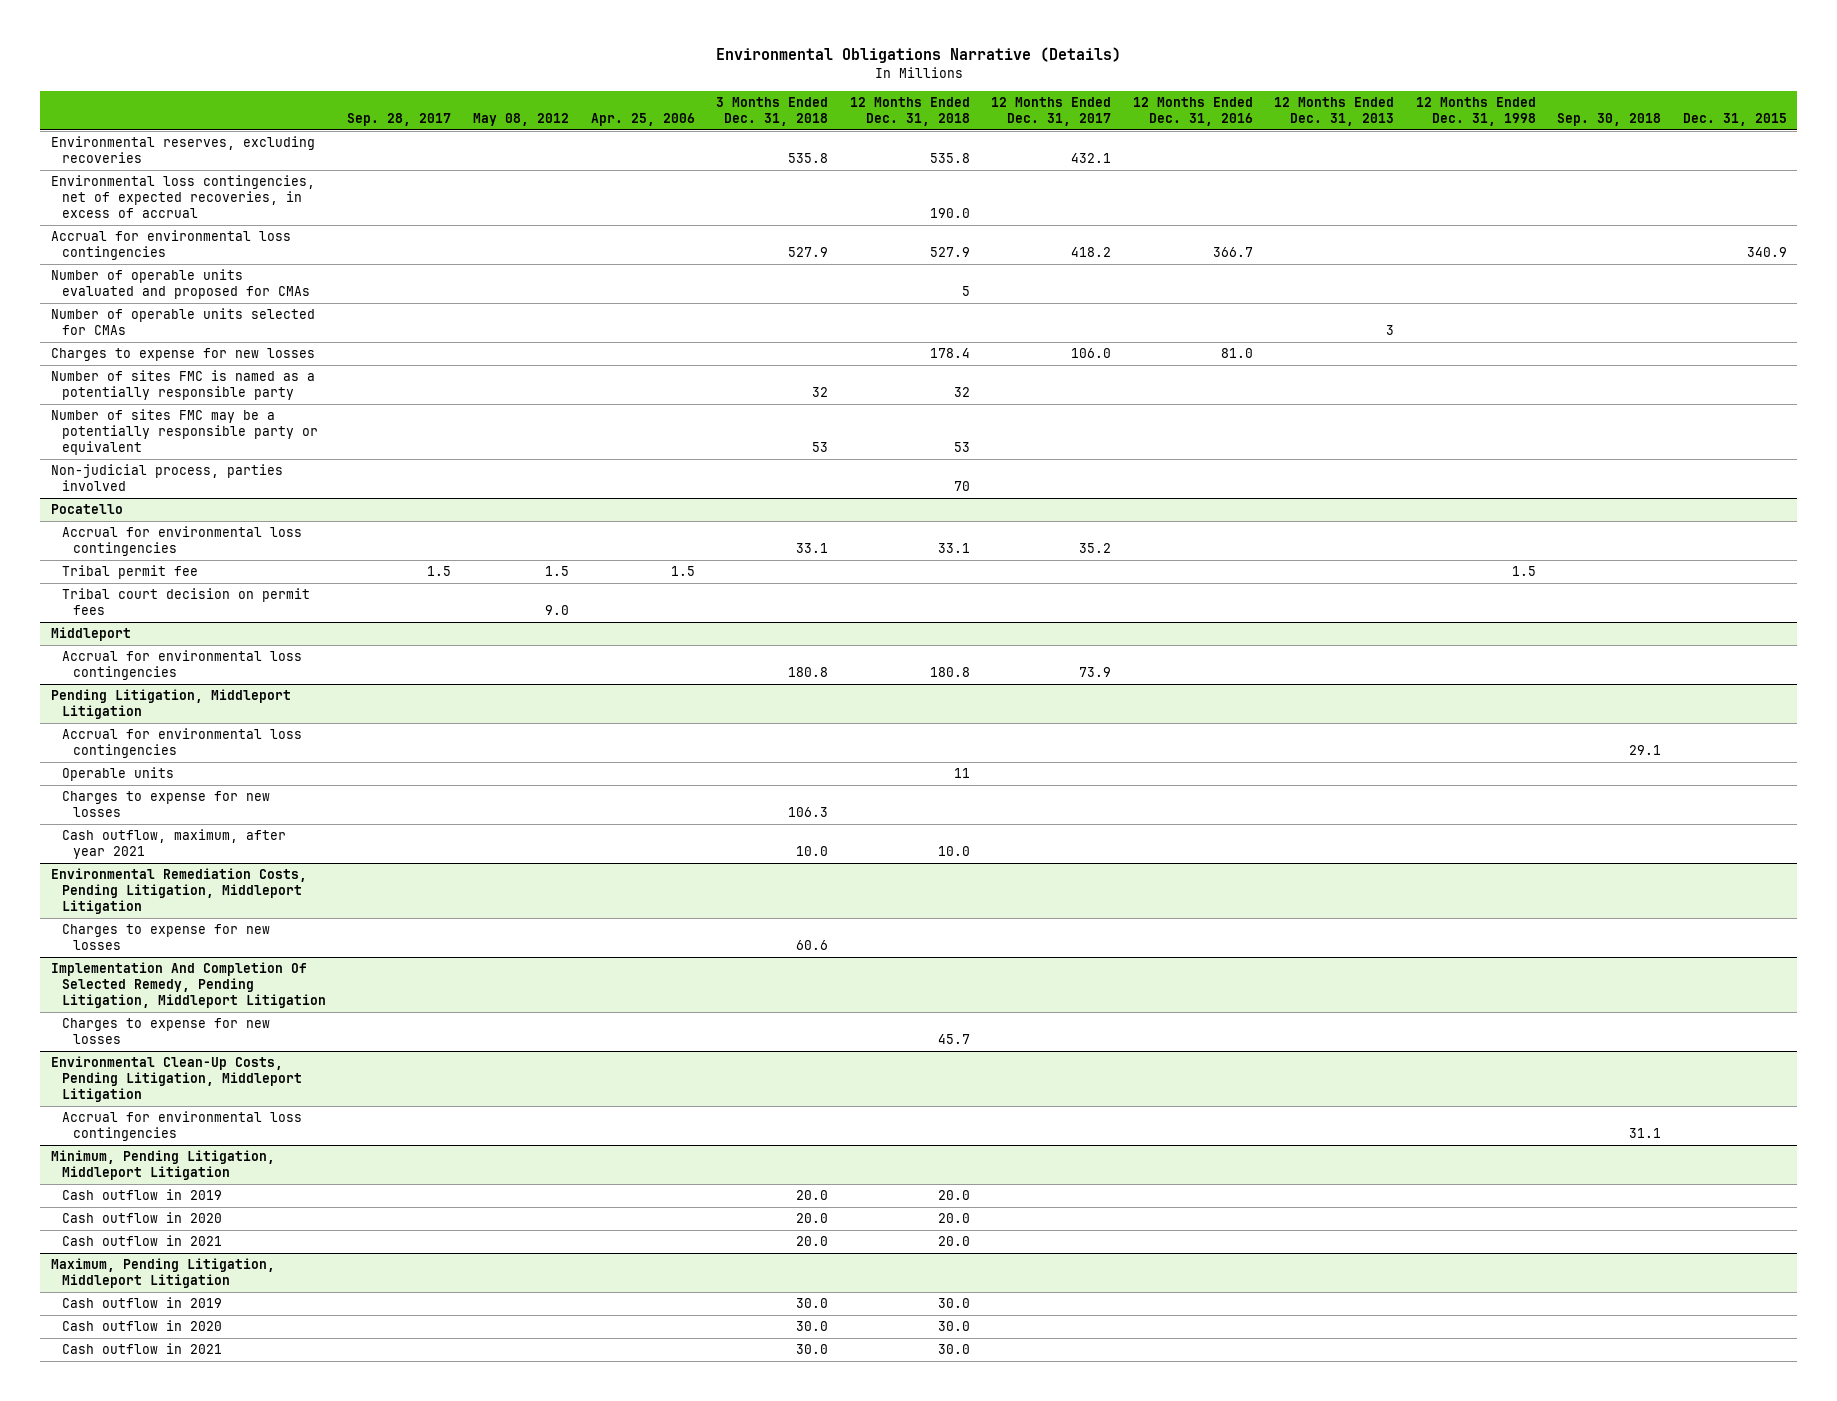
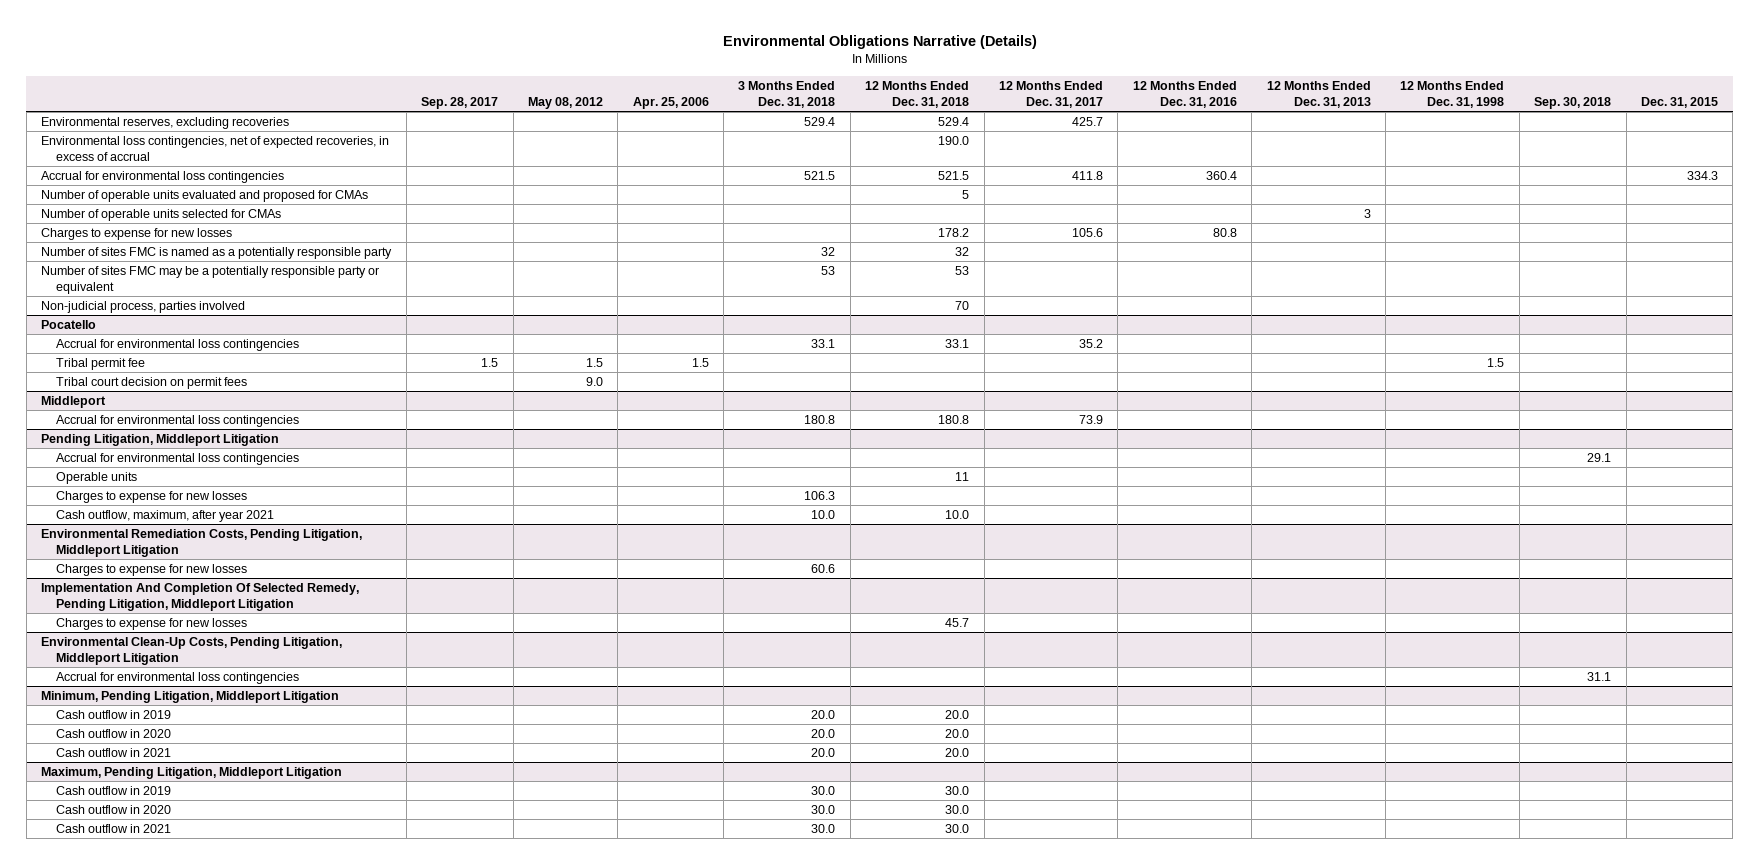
[788,153,829,164] 535.8 -> [804,117,836,127] 529.4
[929,153,970,164] 535.8 -> [938,117,970,127] 529.4
[1071,153,1112,164] 432.1 -> [1072,117,1104,127] 425.7
[788,247,829,258] 527.9 -> [804,171,836,181] 521.5
[929,247,970,258] 527.9 -> [938,171,970,181] 521.5
[1071,247,1112,258] 418.2 -> [1072,171,1104,181] 411.8
[1212,247,1253,258] 366.7 -> [1205,171,1237,181] 360.4
[1746,247,1787,258] 340.9 -> [1686,171,1718,181] 334.3
[929,348,970,359] 178.4 -> [938,228,970,238] 178.2
[1071,348,1112,359] 106.0 -> [1072,228,1104,238] 105.6
[1220,348,1253,359] 81.0 -> [1212,228,1237,238] 80.8

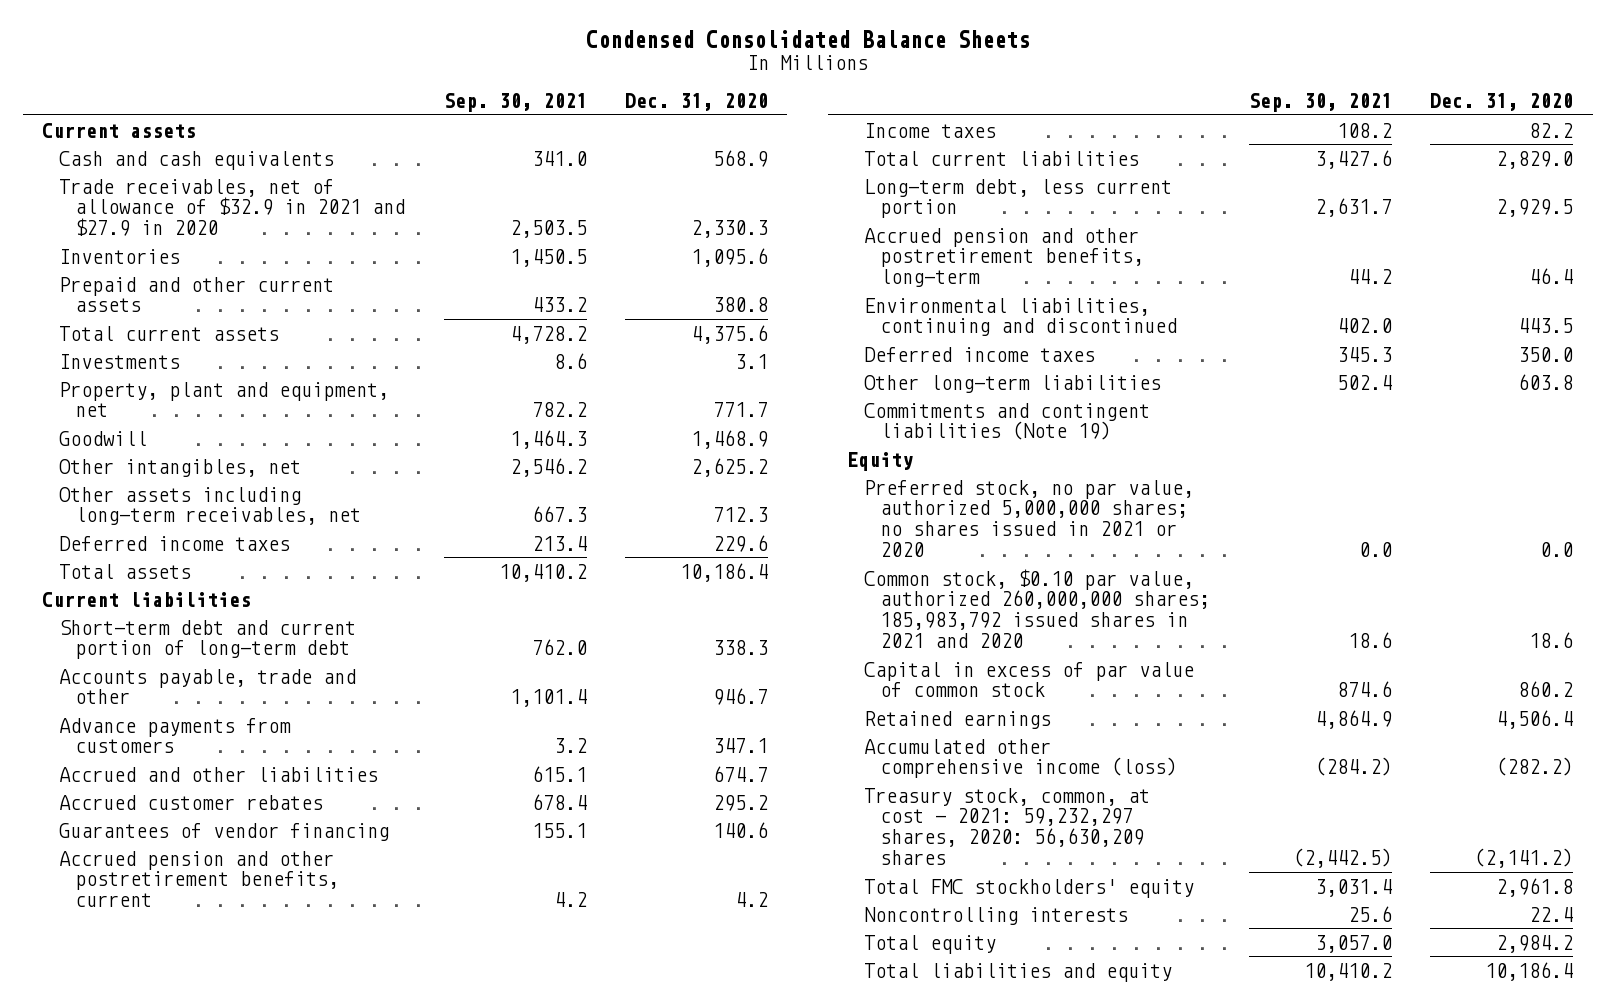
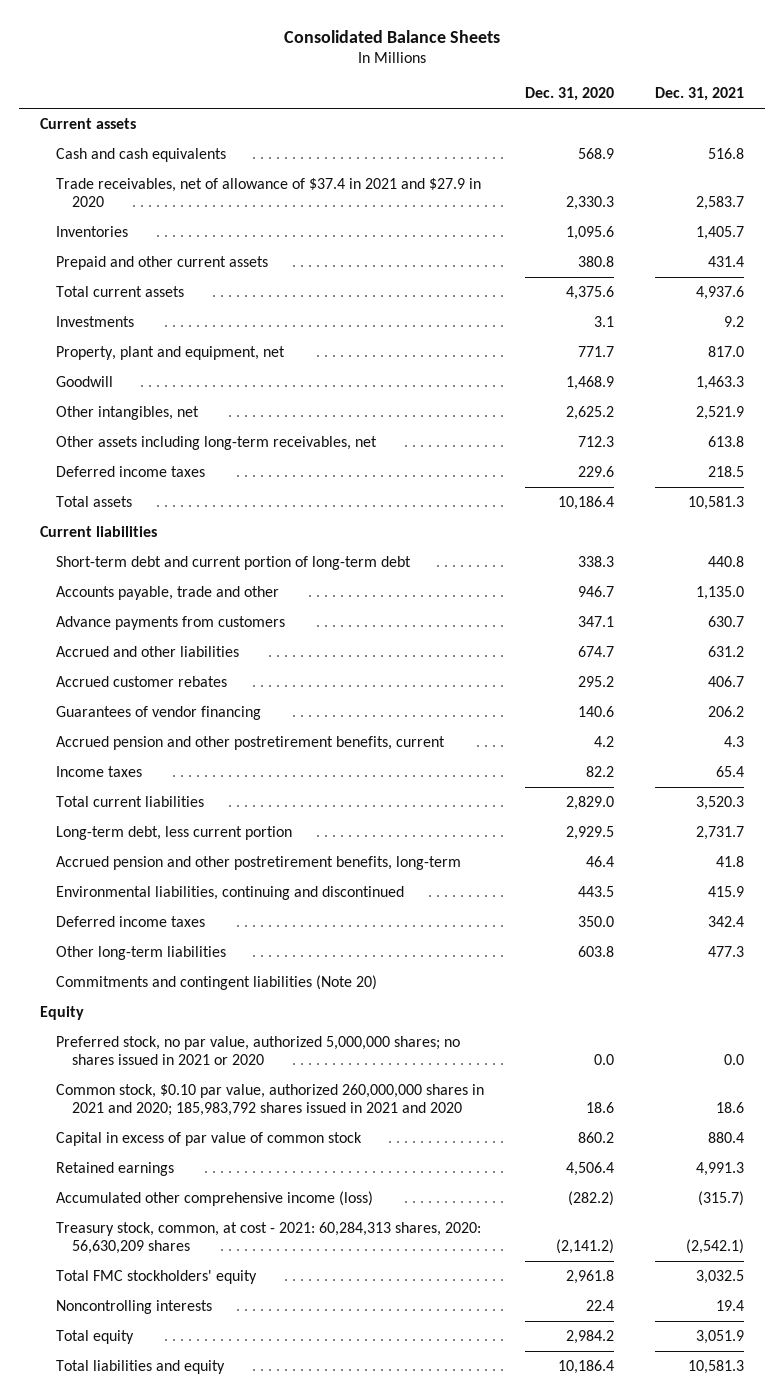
[585,30,1030,49] Condensed Consolidated Balance Sheets -> [283,29,500,43] Consolidated Balance Sheets
[443,92,587,112] Sep. 30, 2021 -> none
none -> [655,87,745,102] Dec. 31, 2021
[58,178,406,237] Trade receivables, net of allowance of $32.9 in 2021 and $27.9 in 2020 -> [55,177,481,208] Trade receivables, net of allowance of $37.4 in 2021 and $27.9 in 2020
[863,402,1150,441] Commitments and contingent liabilities (Note 19) -> [55,974,377,990] Commitments and contingent liabilities (Note 20)
[863,568,1211,649] Common stock, $0.10 par value, authorized 260,000,000 shares; 185,983,792 issued shares in 2021 and 2020 -> [55,1083,484,1117] Common stock, $0.10 par value, authorized 260,000,000 shares in 2021 and 2020; 185,983,792 shares issued in 2021 and 2020
[863,787,1150,866] Treasury stock, common, at cost - 2021: 59,232,297 shares, 2020: 56,630,209 shares -> [55,1221,481,1255] Treasury stock, common, at cost - 2021: 60,284,313 shares, 2020: 56,630,209 shares

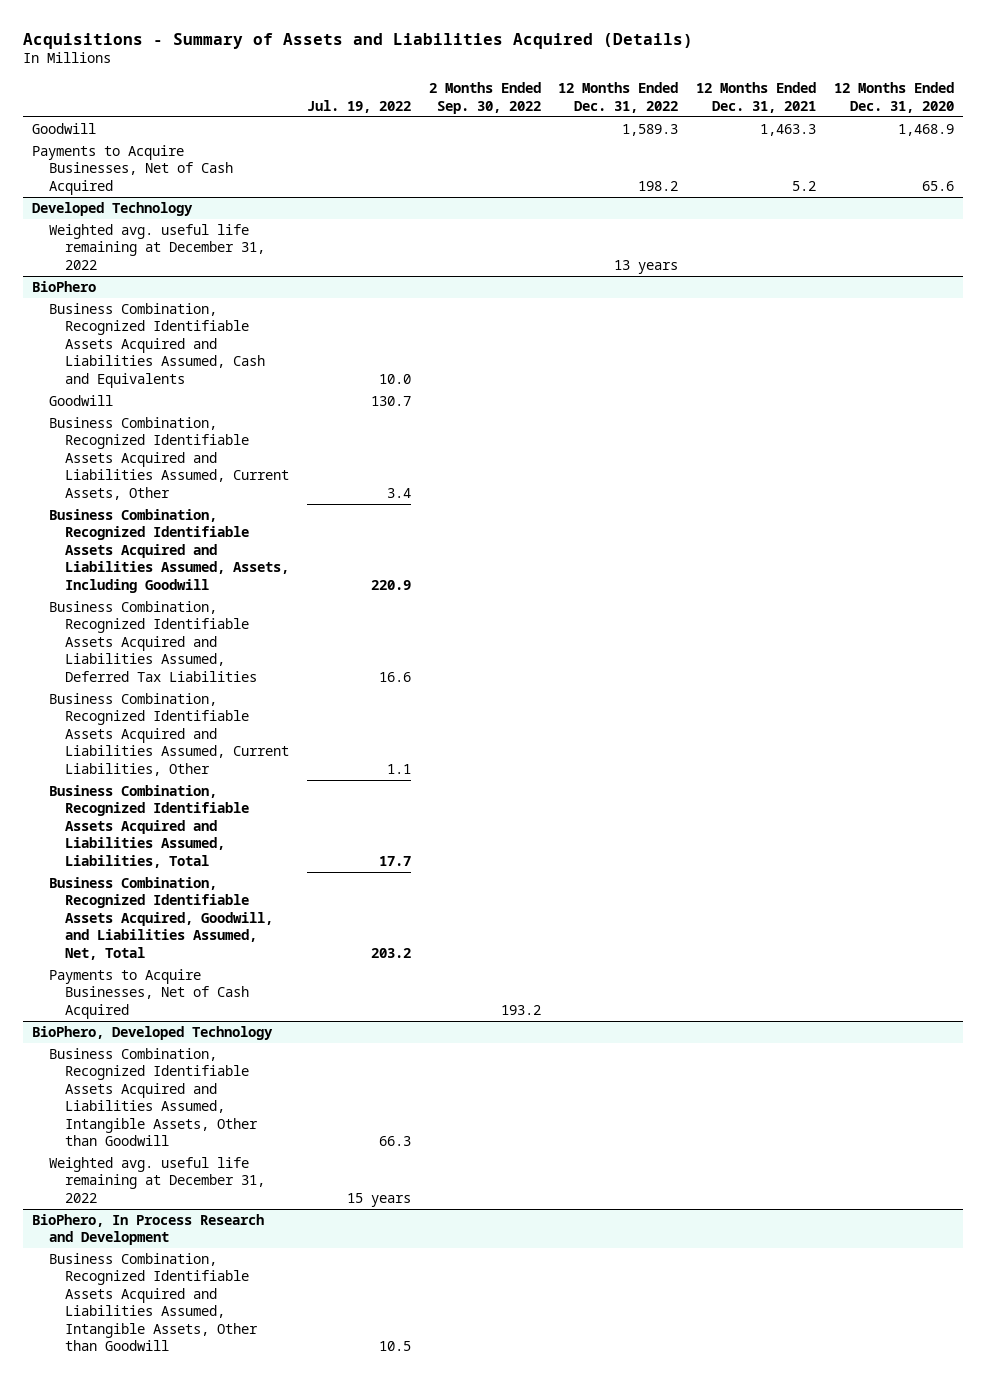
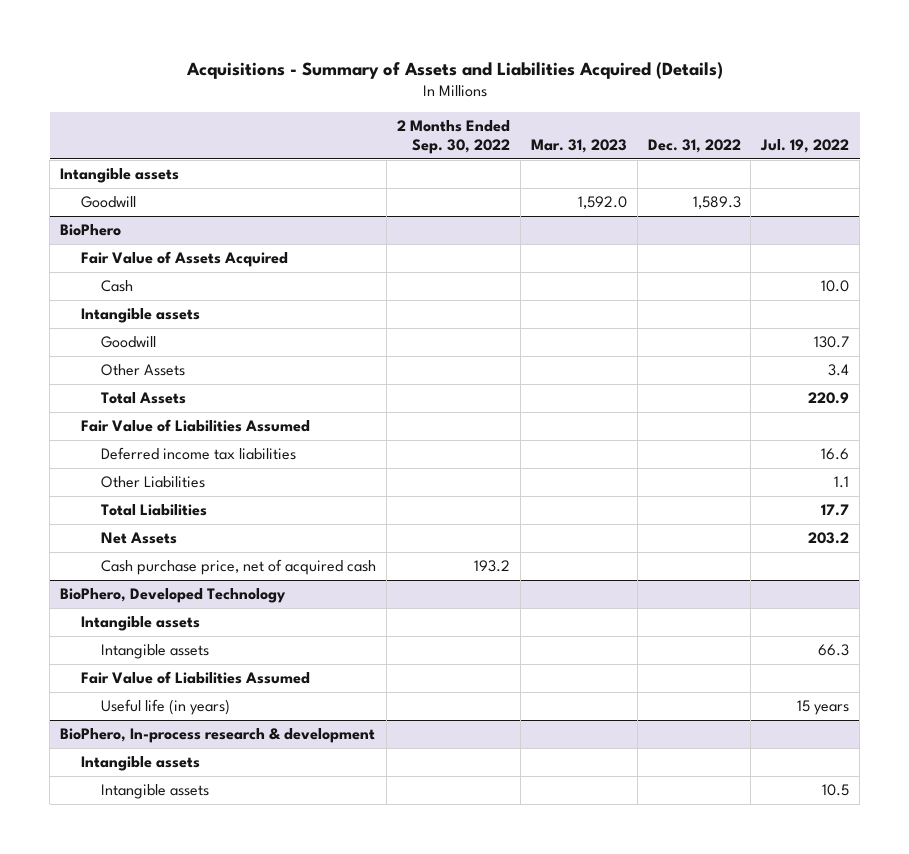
[558,82,679,113] 12 Months Ended Dec. 31, 2022 -> none
[696,82,817,113] 12 Months Ended Dec. 31, 2021 -> none
[833,82,954,113] 12 Months Ended Dec. 31, 2020 -> none
none -> [530,139,627,154] Mar. 31, 2023
none -> [647,139,741,154] Dec. 31, 2022
none -> [60,168,180,184] Intangible assets
[32,144,233,195] Payments to Acquire Businesses, Net of Cash Acquired -> none
[32,201,194,216] Developed Technology -> none
[48,223,266,270] Weighted avg. useful life remaining at December 31, 2022 -> none
none -> [80,251,288,268] Fair Value of Assets Acquired
[48,302,266,388] Business Combination, Recognized Identifiable Assets Acquired and Liabilities Assumed, Cash and Equivalents -> [101,280,134,293] Cash
none -> [80,308,200,324] Intangible assets
[48,416,290,500] Business Combination, Recognized Identifiable Assets Acquired and Liabilities Assumed, Current Assets, Other -> [101,364,186,377] Other Assets
[48,508,290,593] Business Combination, Recognized Identifiable Assets Acquired and Liabilities Assumed, Assets, Including Goodwill -> [101,392,187,405] Total Assets
none -> [80,419,310,433] Fair Value of Liabilities Assumed
[48,600,258,682] Business Combination, Recognized Identifiable Assets Acquired and Liabilities Assumed, Deferred Tax Liabilities -> [101,447,297,461] Deferred income tax liabilities
[48,692,290,776] Business Combination, Recognized Identifiable Assets Acquired and Liabilities Assumed, Current Liabilities, Other -> [101,476,206,489] Other Liabilities
[48,784,250,868] Business Combination, Recognized Identifiable Assets Acquired and Liabilities Assumed, Liabilities, Total -> [101,504,208,517] Total Liabilities
[48,876,274,960] Business Combination, Recognized Identifiable Assets Acquired, Goodwill, and Liabilities Assumed, Net, Total -> [101,532,178,545] Net Assets
[48,968,250,1019] Payments to Acquire Businesses, Net of Cash Acquired -> [101,559,377,576] Cash purchase price, net of acquired cash
none -> [80,616,200,632] Intangible assets
[48,1047,259,1147] Business Combination, Recognized Identifiable Assets Acquired and Liabilities Assumed, Intangible Assets, Other than Goodwill -> [101,644,210,660] Intangible assets
none -> [80,671,310,685] Fair Value of Liabilities Assumed
[48,1156,266,1203] Weighted avg. useful life remaining at December 31, 2022 -> [101,699,231,716] Useful life (in years)
[32,1213,265,1246] BioPhero, In Process Research and Development -> [60,728,376,744] BioPhero, In-process research & development
none -> [80,756,200,772] Intangible assets
[48,1252,259,1352] Business Combination, Recognized Identifiable Assets Acquired and Liabilities Assumed, Intangible Assets, Other than Goodwill -> [101,784,210,800] Intangible assets

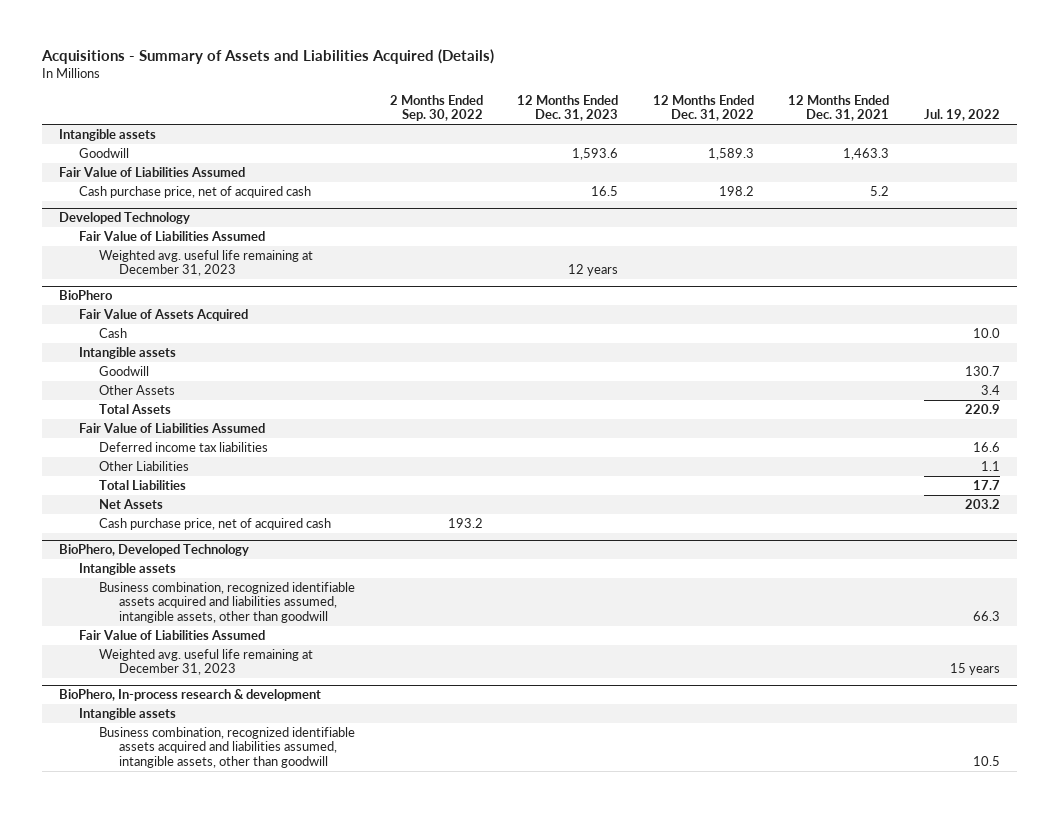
[530,139,627,154] Mar. 31, 2023 -> none
[647,139,741,154] Dec. 31, 2022 -> none
none -> [517,94,619,122] 12 Months Ended Dec. 31, 2023
none -> [652,94,754,122] 12 Months Ended Dec. 31, 2022
none -> [788,94,890,122] 12 Months Ended Dec. 31, 2021
none -> [59,166,246,177] Fair Value of Liabilities Assumed
none -> [78,185,311,198] Cash purchase price, net of acquired cash
none -> [59,212,191,225] Developed Technology
none -> [78,230,265,241] Fair Value of Liabilities Assumed
none -> [98,249,313,277] Weighted avg. useful life remaining at December 31, 2023
[101,644,210,660] Intangible assets -> [98,581,355,623] Business combination, recognized identifiable assets acquired and liabilities assumed, intangible assets, other than goodwill
[101,699,231,716] Useful life (in years) -> [98,648,313,676] Weighted avg. useful life remaining at December 31, 2023
[101,784,210,800] Intangible assets -> [98,726,355,768] Business combination, recognized identifiable assets acquired and liabilities assumed, intangible assets, other than goodwill

